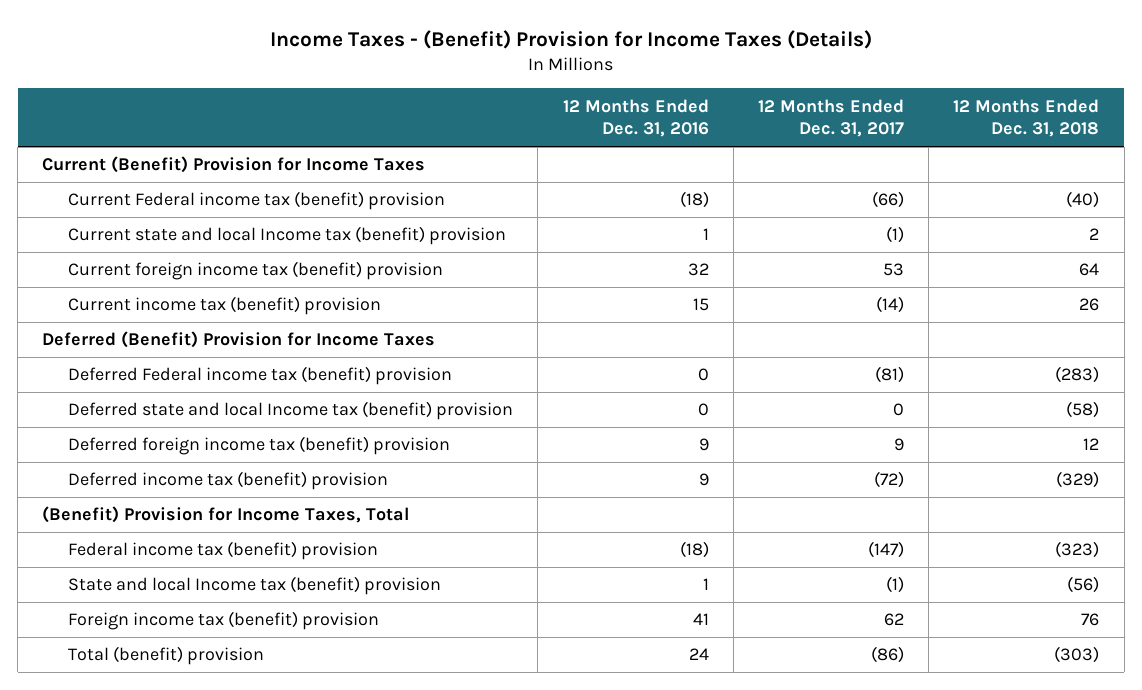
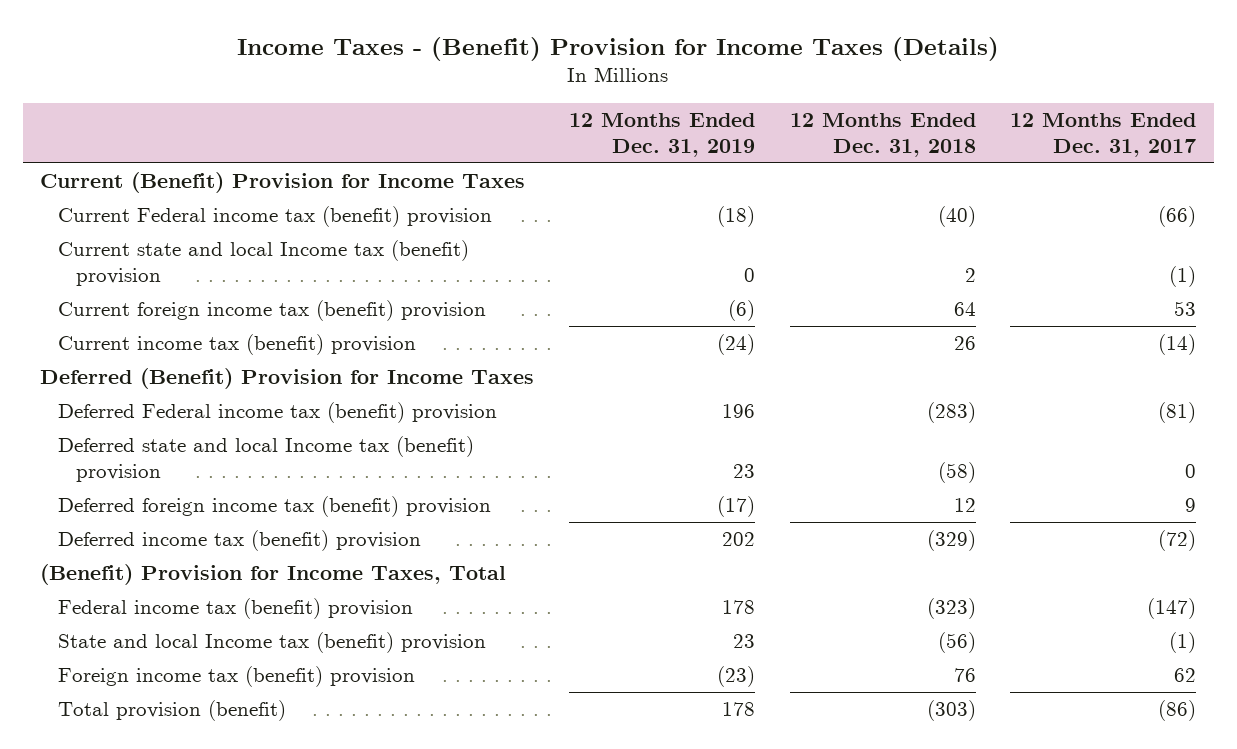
[562,98,709,138] 12 Months Ended Dec. 31, 2016 -> none
none -> [568,113,755,157] 12 Months Ended Dec. 31, 2019
[68,646,265,666] Total (benefit) provision -> [58,700,287,722] Total provision (benefit)

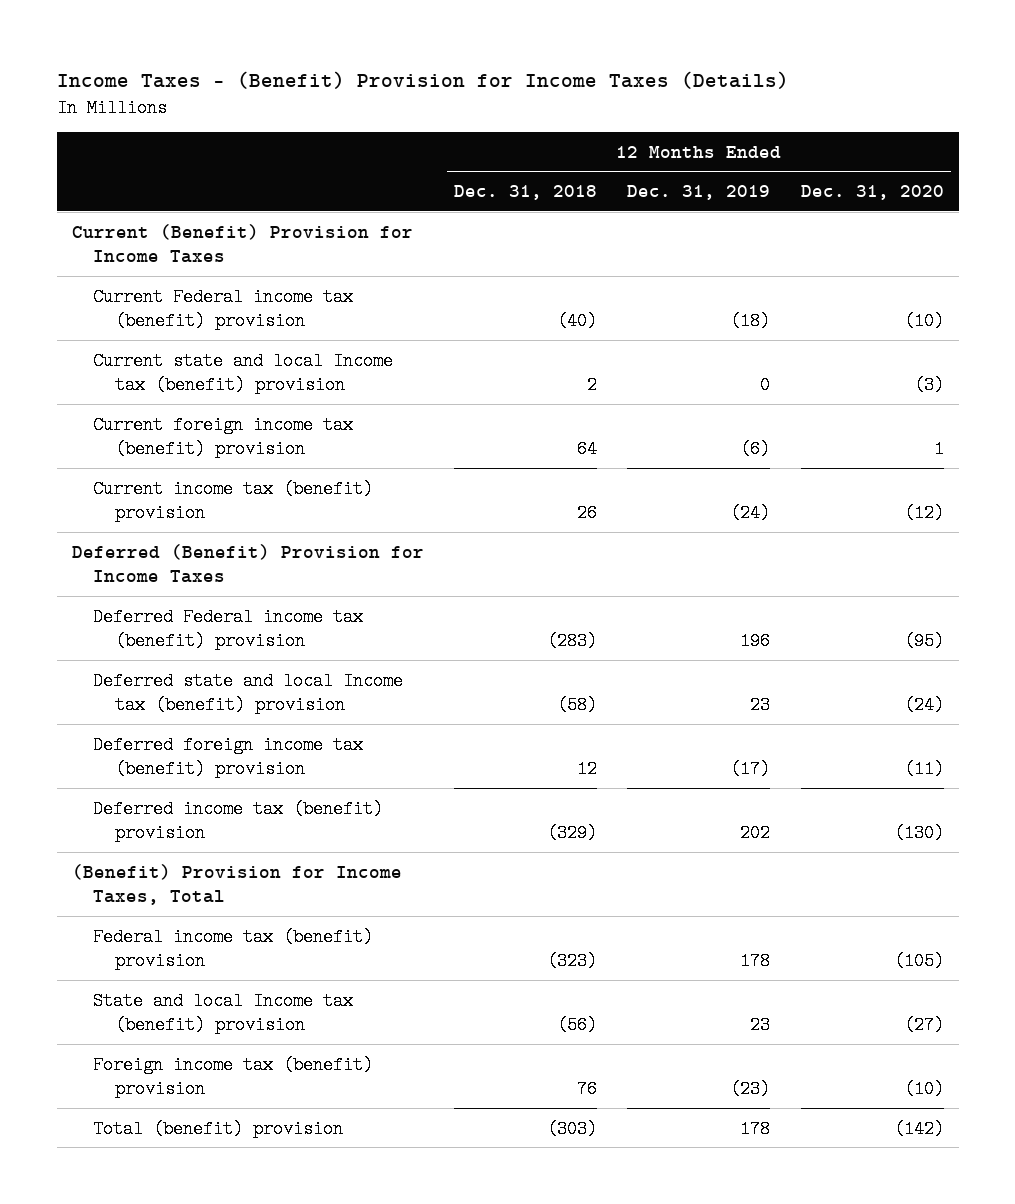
[1010,113,1197,157] 12 Months Ended Dec. 31, 2017 -> none
none -> [800,185,944,201] Dec. 31, 2020
[58,700,287,722] Total provision (benefit) -> [93,1119,344,1138] Total (benefit) provision

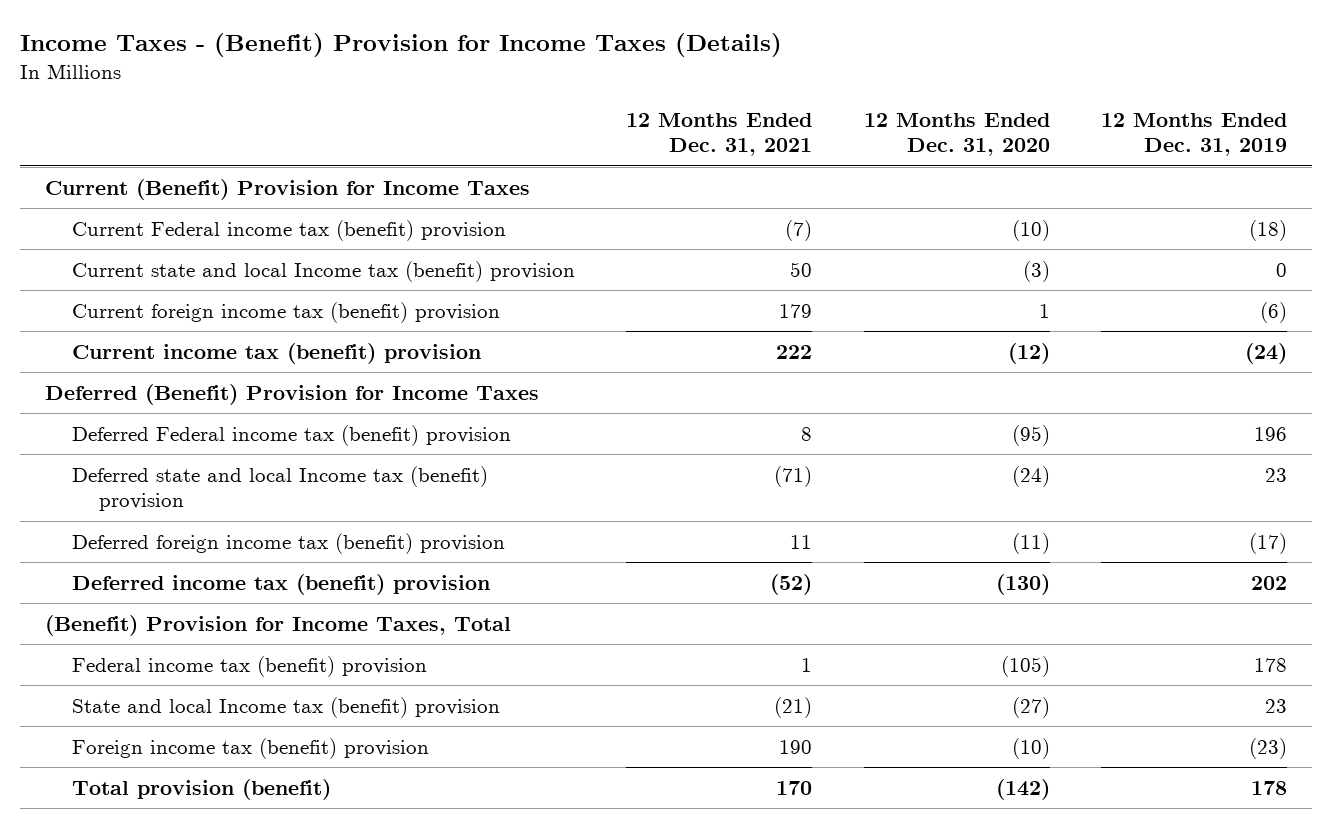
[454,185,598,201] Dec. 31, 2018 -> none
none -> [626,112,813,157] 12 Months Ended Dec. 31, 2021
[93,1119,344,1138] Total (benefit) provision -> [72,778,332,800] Total provision (benefit)

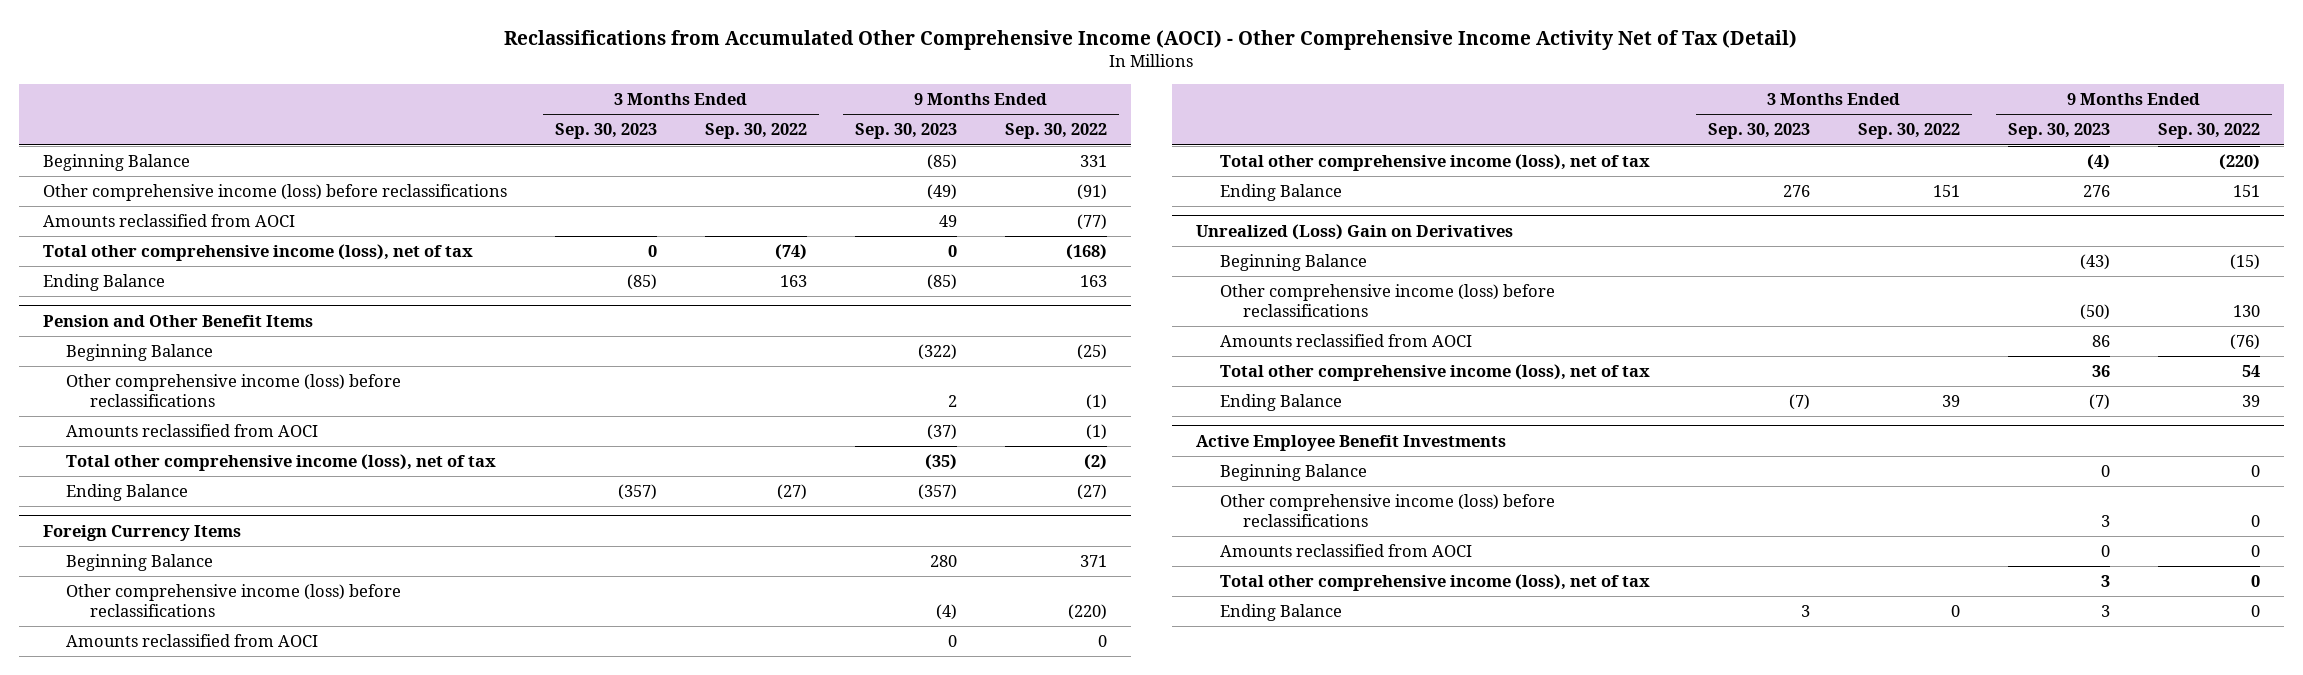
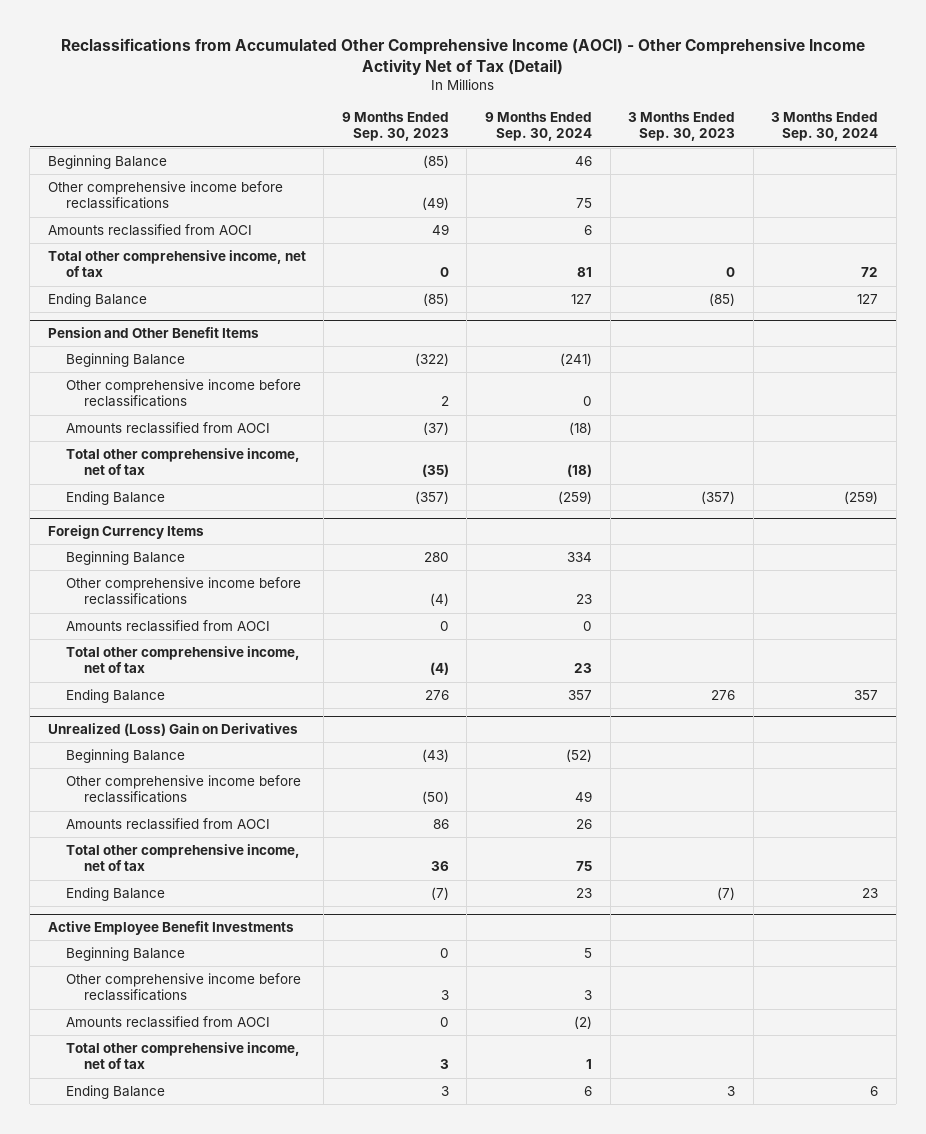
[704,123,807,140] Sep. 30, 2022 -> none
[1004,123,1107,140] Sep. 30, 2022 -> none
none -> [485,112,593,142] 9 Months Ended Sep. 30, 2024
none -> [771,112,879,142] 3 Months Ended Sep. 30, 2024
[42,184,507,202] Other comprehensive income (loss) before reclassifications -> [47,181,283,210] Other comprehensive income before reclassifications
[42,244,473,262] Total other comprehensive income (loss), net of tax -> [47,250,306,278] Total other comprehensive income, net of tax
[66,374,402,407] Other comprehensive income (loss) before reclassifications -> [65,379,301,408] Other comprehensive income before reclassifications
[66,454,497,472] Total other comprehensive income (loss), net of tax -> [65,448,300,476] Total other comprehensive income, net of tax
[66,584,402,617] Other comprehensive income (loss) before reclassifications -> [65,577,301,606] Other comprehensive income before reclassifications
[1219,154,1650,172] Total other comprehensive income (loss), net of tax -> [65,646,300,674] Total other comprehensive income, net of tax
[1219,284,1555,317] Other comprehensive income (loss) before reclassifications -> [65,775,301,804] Other comprehensive income before reclassifications
[1219,364,1650,382] Total other comprehensive income (loss), net of tax -> [65,844,300,872] Total other comprehensive income, net of tax
[1219,494,1555,527] Other comprehensive income (loss) before reclassifications -> [65,973,301,1002] Other comprehensive income before reclassifications
[1219,574,1650,592] Total other comprehensive income (loss), net of tax -> [65,1042,300,1070] Total other comprehensive income, net of tax

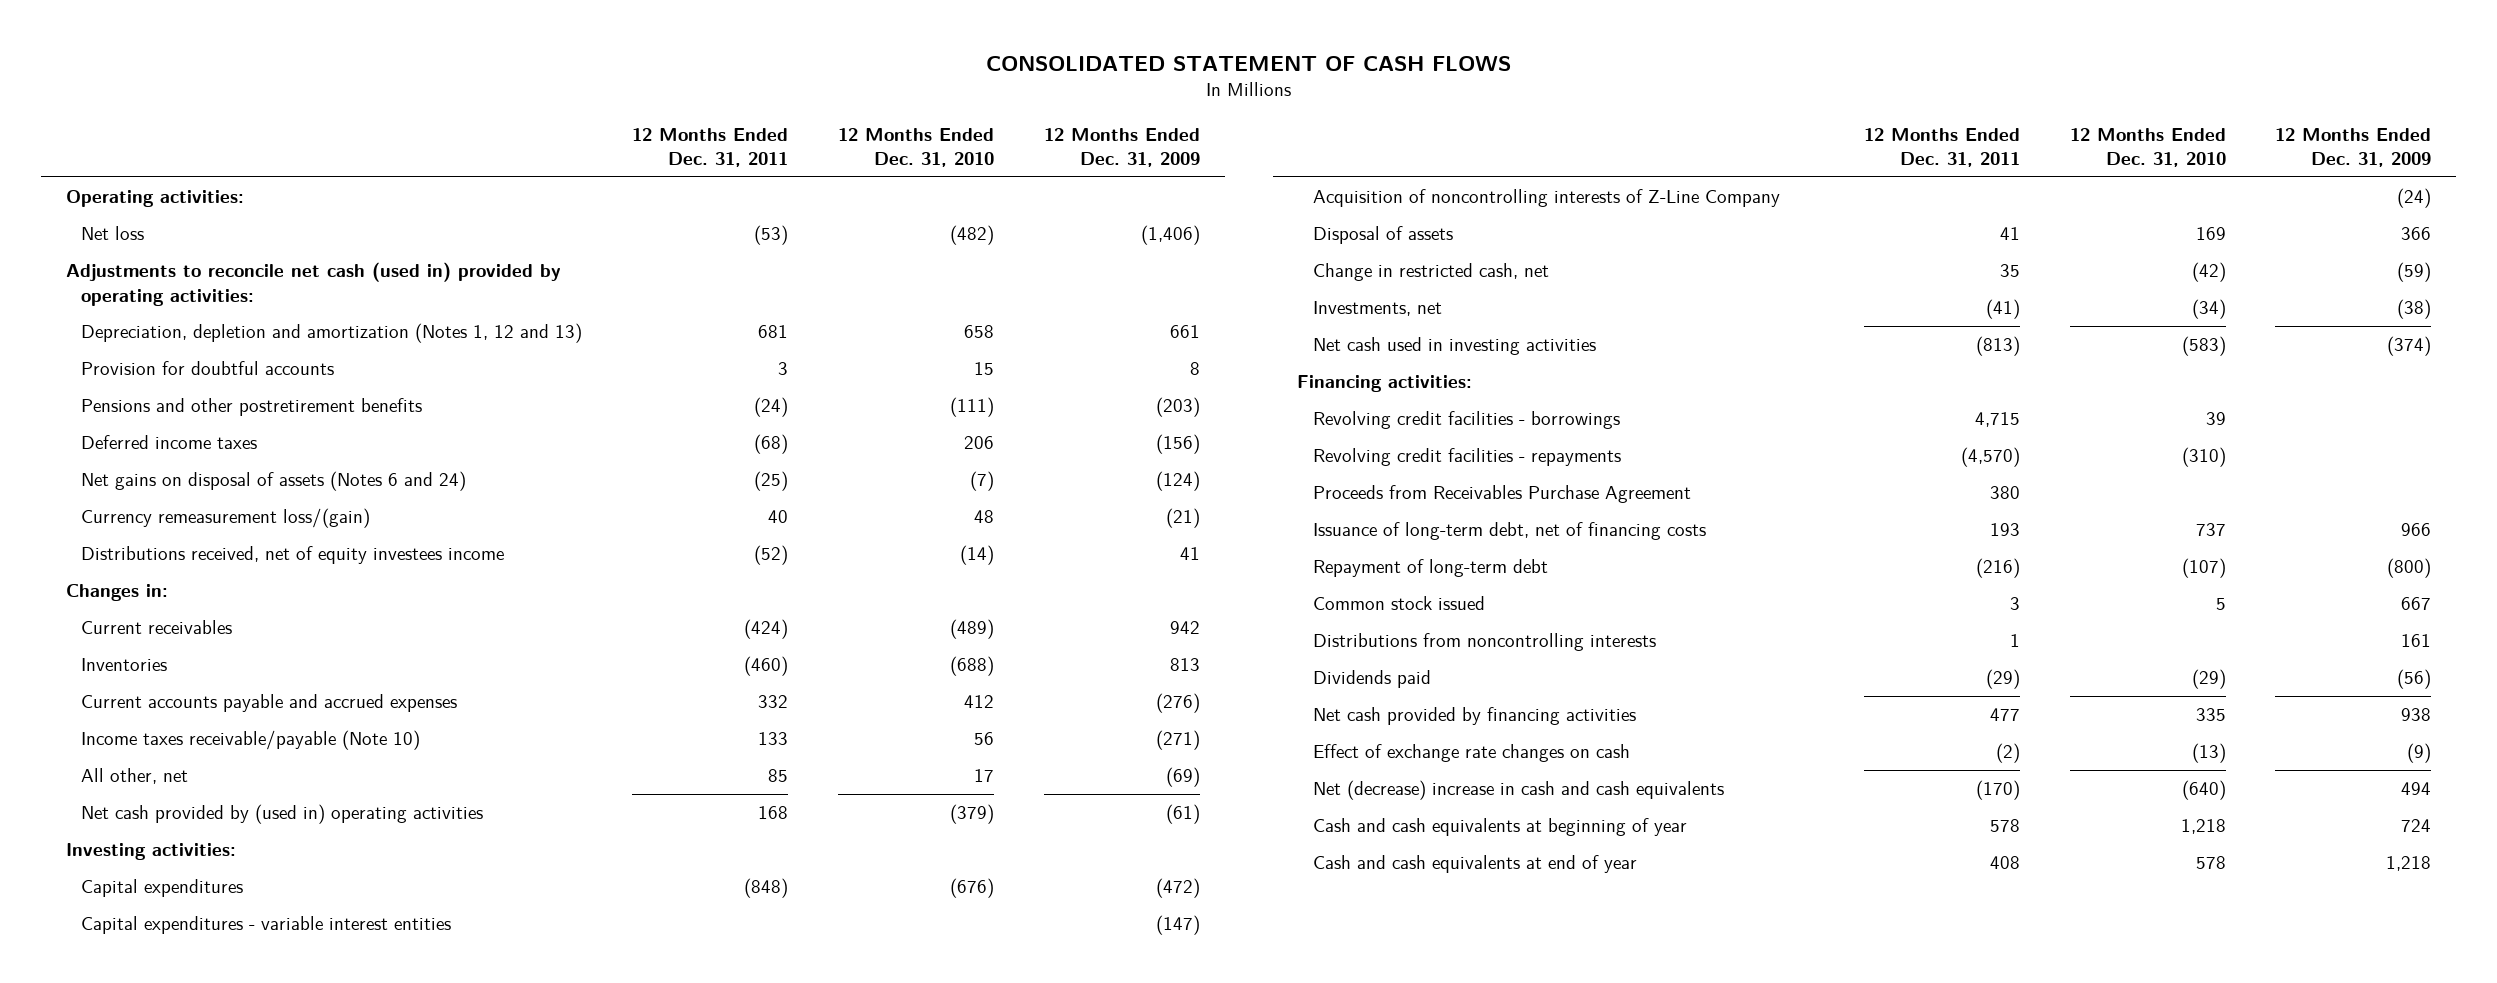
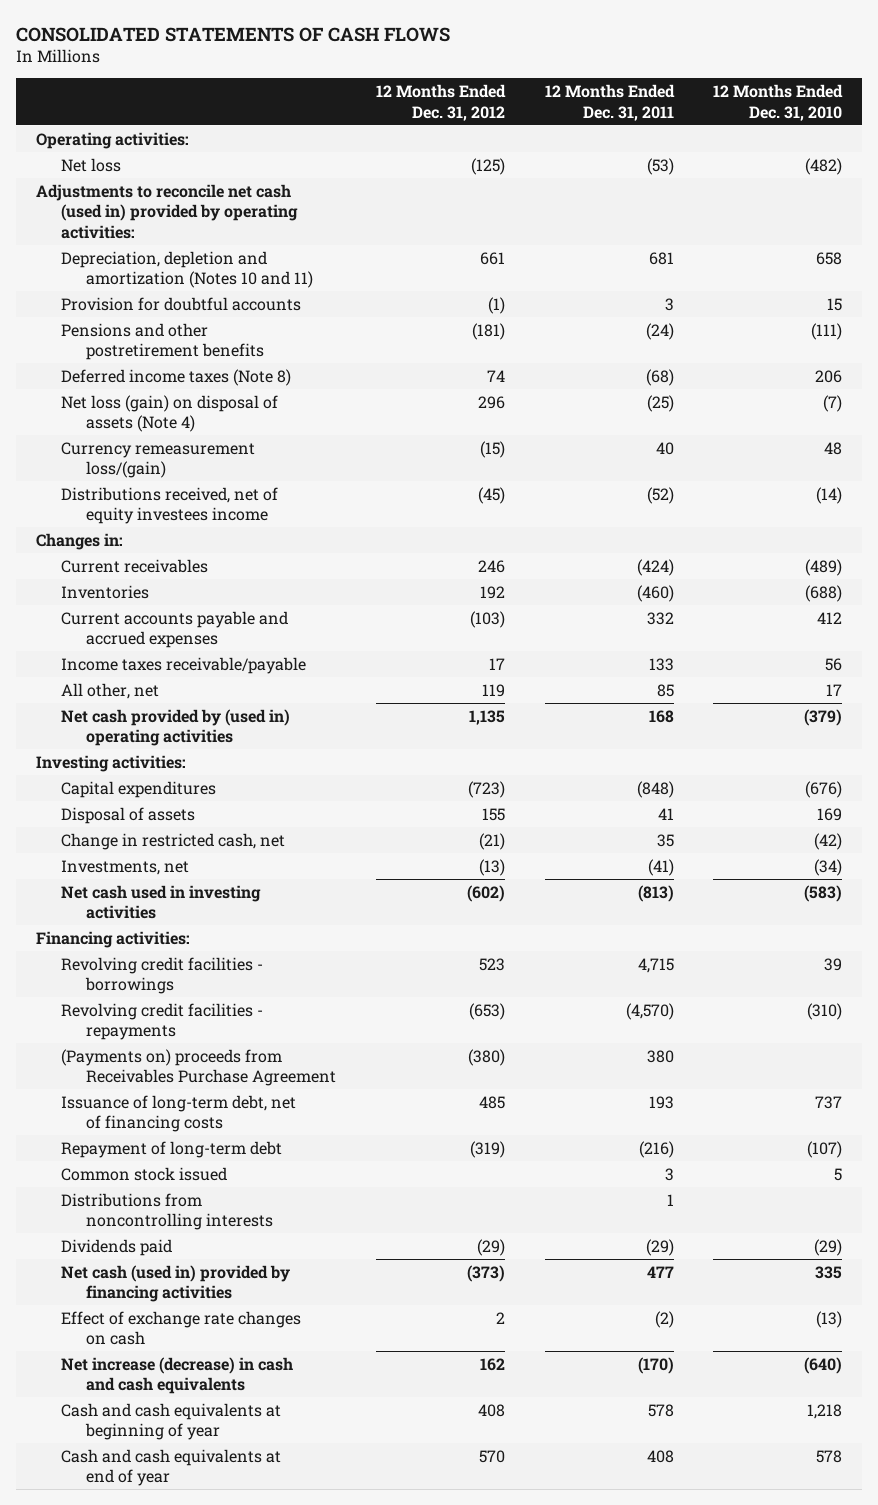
[985,55,1511,71] CONSOLIDATED STATEMENT OF CASH FLOWS -> [16,26,451,42] CONSOLIDATED STATEMENTS OF CASH FLOWS
[1043,127,1200,168] 12 Months Ended Dec. 31, 2009 -> none
none -> [375,84,506,121] 12 Months Ended Dec. 31, 2012
[81,322,583,343] Depreciation, depletion and amortization (Notes 1, 12 and 13) -> [60,250,313,289] Depreciation, depletion and amortization (Notes 10 and 11)
[81,434,258,449] Deferred income taxes -> [60,368,291,386] Deferred income taxes (Note 8)
[81,470,467,491] Net gains on disposal of assets (Notes 6 and 24) -> [60,394,278,433] Net loss (gain) on disposal of assets (Note 4)
[81,729,421,750] Income taxes receivable/payable (Note 10) -> [60,656,306,674] Income taxes receivable/payable
[81,915,452,934] Capital expenditures - variable interest entities -> none
[1312,188,1780,207] Acquisition of noncontrolling interests of Z-Line Company -> none
[1312,484,1691,503] Proceeds from Receivables Purchase Agreement -> [60,1048,336,1087] (Payments on) proceeds from Receivables Purchase Agreement
[1312,706,1636,725] Net cash provided by financing activities -> [60,1264,290,1303] Net cash (used in) provided by financing activities
[1312,779,1724,800] Net (decrease) increase in cash and cash equivalents -> [60,1356,293,1395] Net increase (decrease) in cash and cash equivalents

